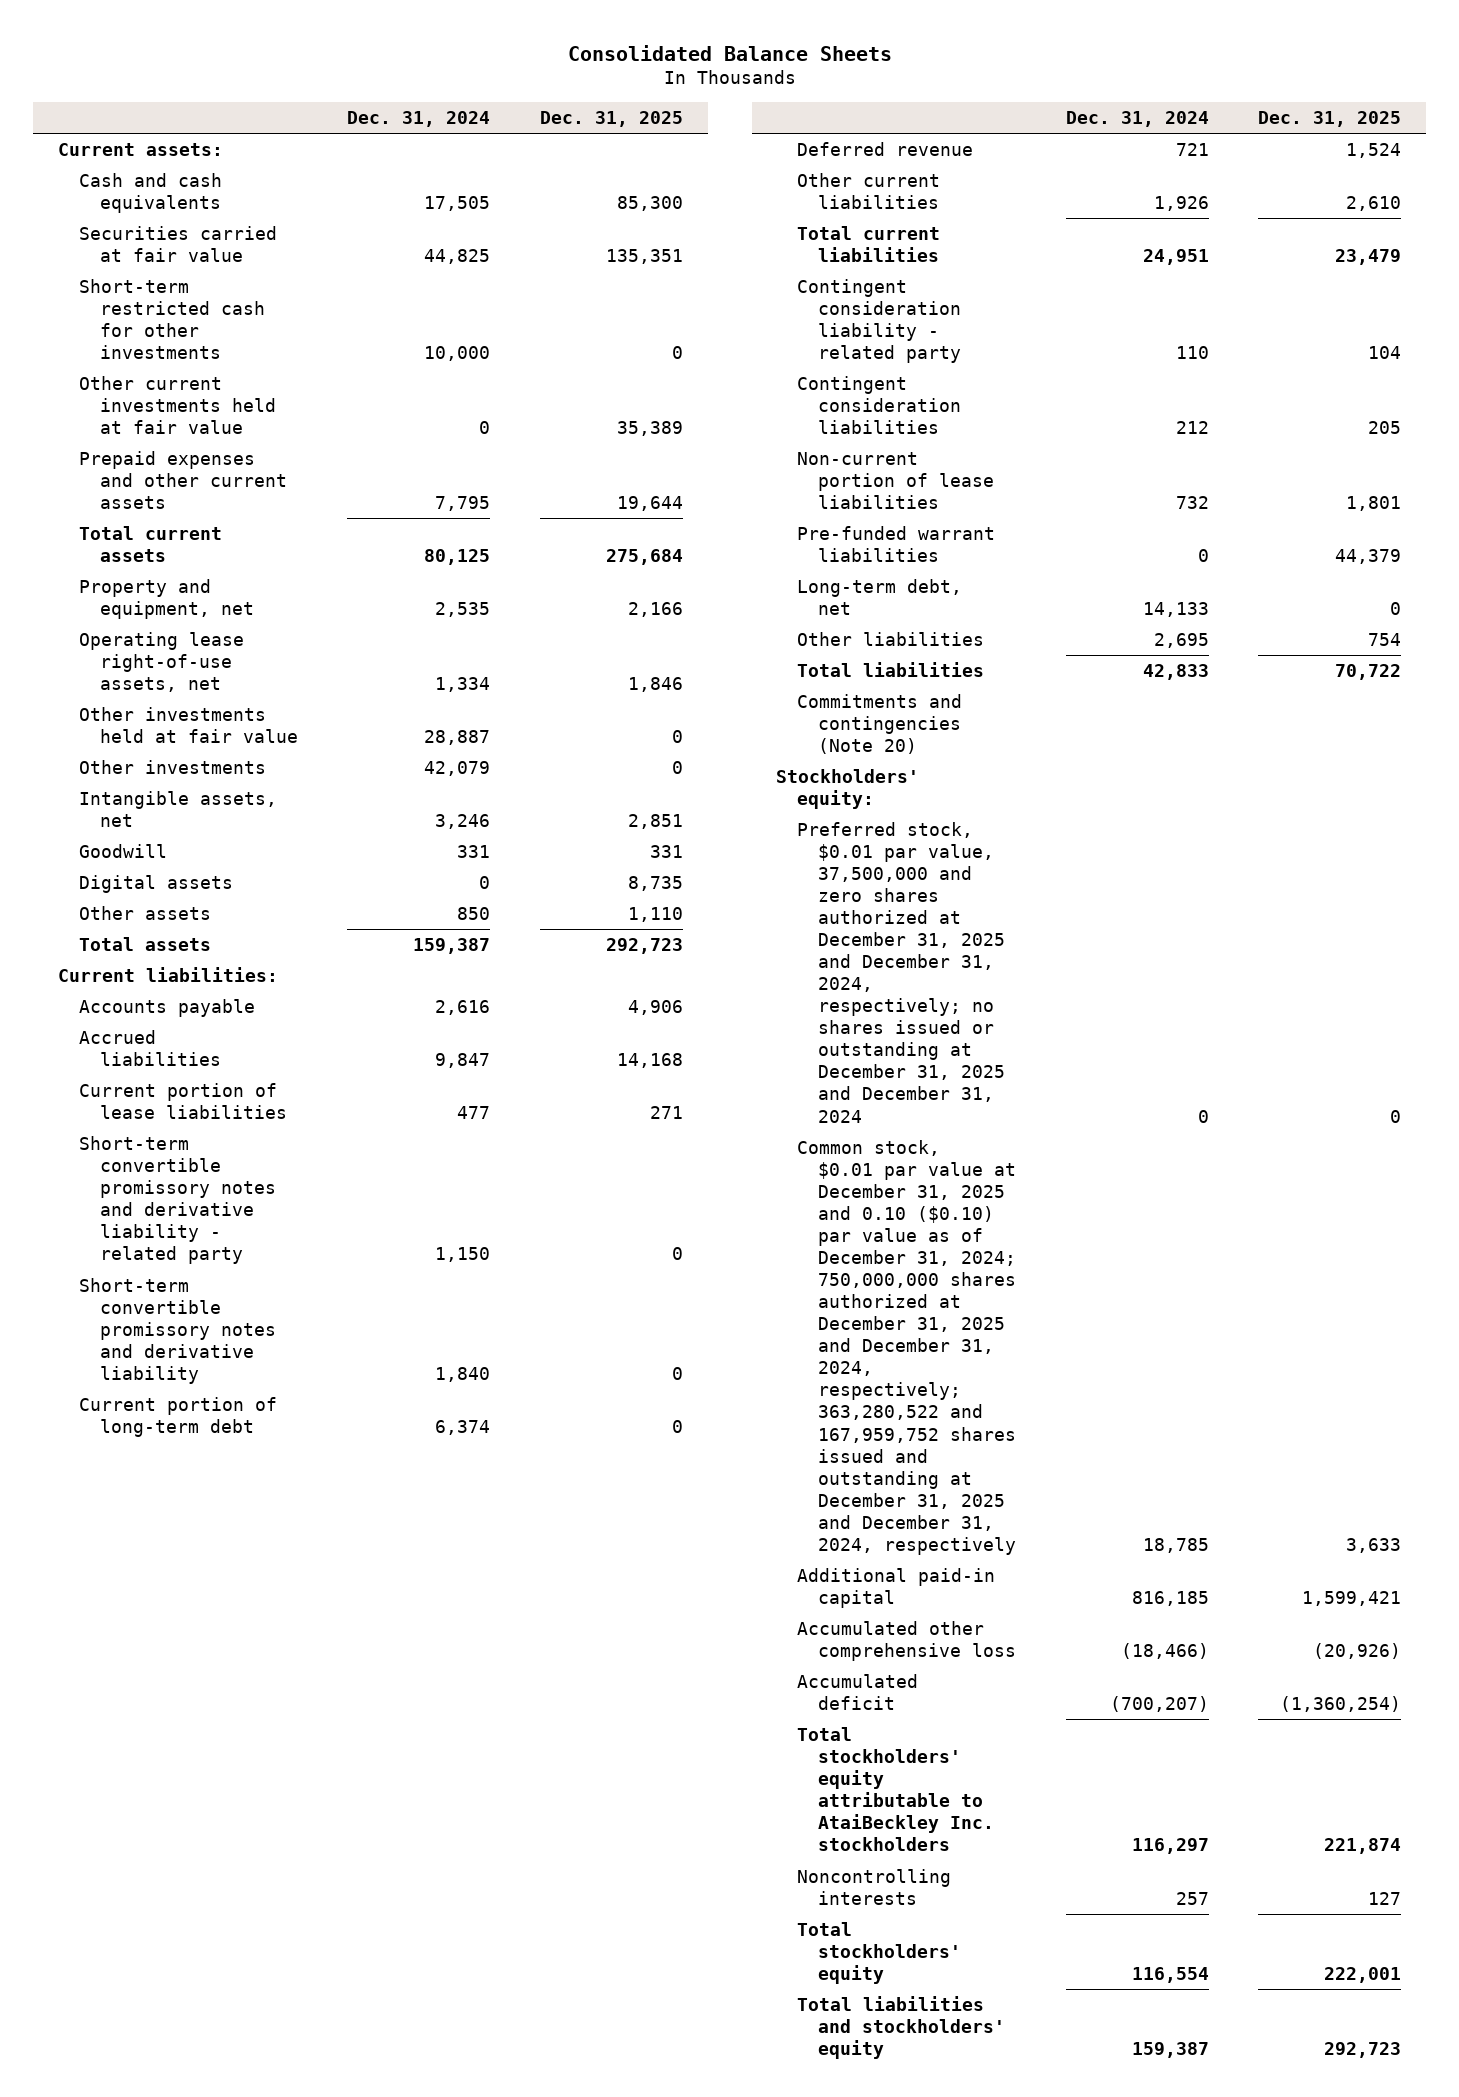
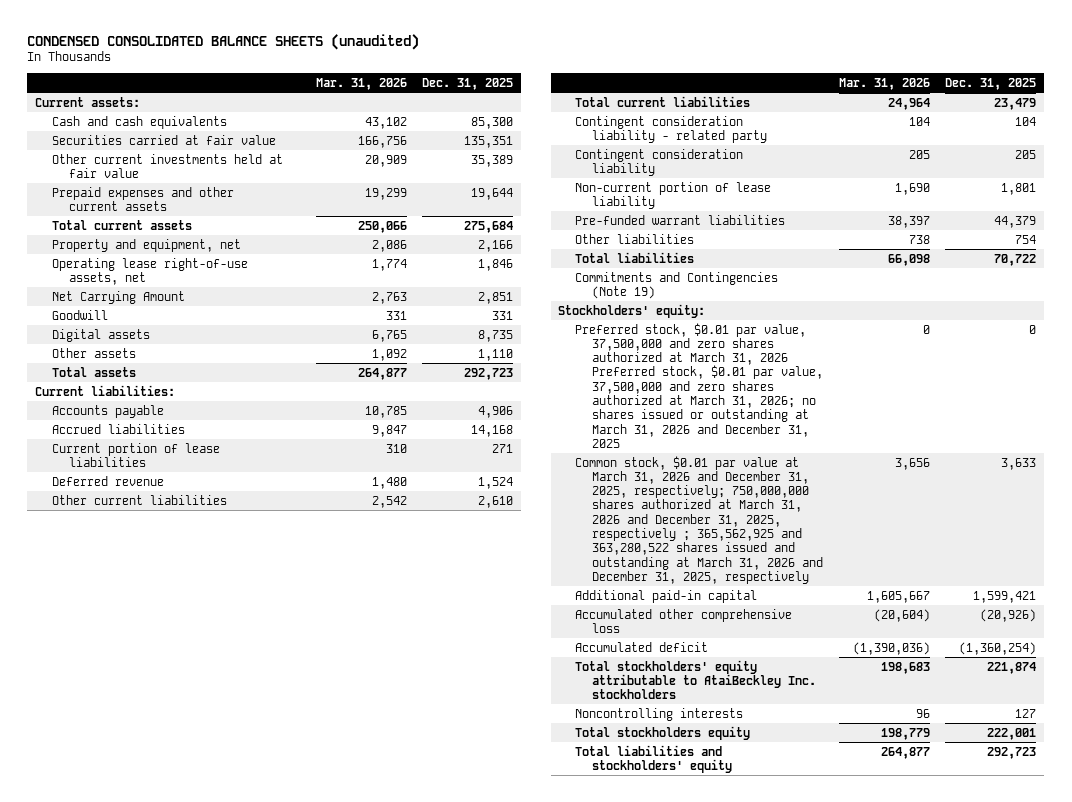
[567,44,892,61] Consolidated Balance Sheets -> [27,33,420,50] CONDENSED CONSOLIDATED BALANCE SHEETS (unaudited)
[347,110,491,127] Dec. 31, 2024 -> none
none -> [315,77,407,90] Mar. 31, 2026
[78,279,265,360] Short-term restricted cash for other investments -> none
[78,707,298,744] Other investments held at fair value -> none
[78,760,266,775] Other investments -> none
[78,791,277,828] Intangible assets, net -> [52,290,186,304] Net Carrying Amount
[78,1136,276,1265] Short-term convertible promissory notes and derivative liability - related party -> none
[78,1278,276,1385] Short-term convertible promissory notes and derivative liability -> none
[78,1397,277,1438] Current portion of long-term debt -> none
[797,376,961,435] Contingent consideration liabilities -> [575,148,744,176] Contingent consideration liability
[797,452,994,510] Non-current portion of lease liabilities -> [575,181,772,209] Non-current portion of lease liability
[797,579,963,616] Long-term debt, net -> none
[797,694,963,755] Commitments and contingencies (Note 20) -> [575,271,779,299] Commitments and Contingencies (Note 19)
[797,822,1005,1123] Preferred stock, $0.01 par value, 37,500,000 and zero shares authorized at December 31, 2025 and December 31, 2024, respectively; no shares issued or outstanding at December 31, 2025 and December 31, 2024 -> [575,322,824,449] Preferred stock, $0.01 par value, 37,500,000 and zero shares authorized at March 31, 2026 Preferred stock, $0.01 par value, 37,500,000 and zero shares authorized at March 31, 2026; no shares issued or outstanding at March 31, 2026 and December 31, 2025
[797,1140,1016,1555] Common stock, $0.01 par value at December 31, 2025 and 0.10 ($0.10) par value as of December 31, 2024; 750,000,000 shares authorized at December 31, 2025 and December 31, 2024, respectively; 363,280,522 and 167,959,752 shares issued and outstanding at December 31, 2025 and December 31, 2024, respectively -> [575,455,824,585] Common stock, $0.01 par value at March 31, 2026 and December 31, 2025, respectively; 750,000,000 shares authorized at March 31, 2026 and December 31, 2025, respectively ; 365,562,925 and 363,280,522 shares issued and outstanding at March 31, 2026 and December 31, 2025, respectively
[797,1922,961,1985] Total stockholders' equity -> [575,725,751,740] Total stockholders equity

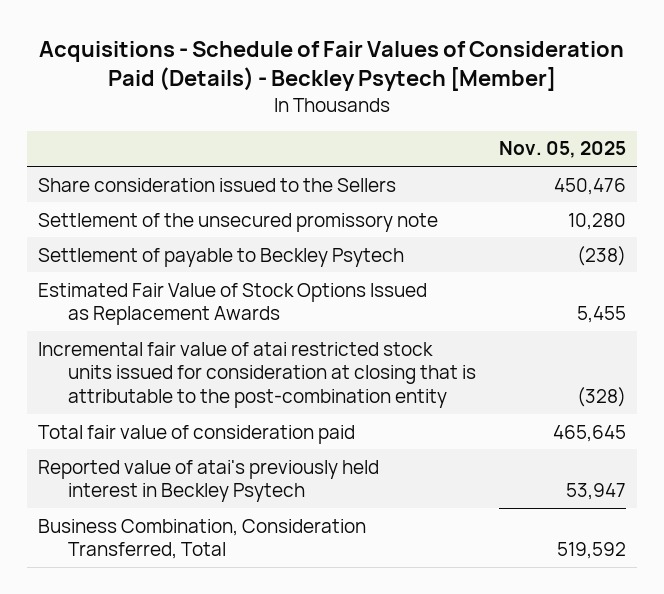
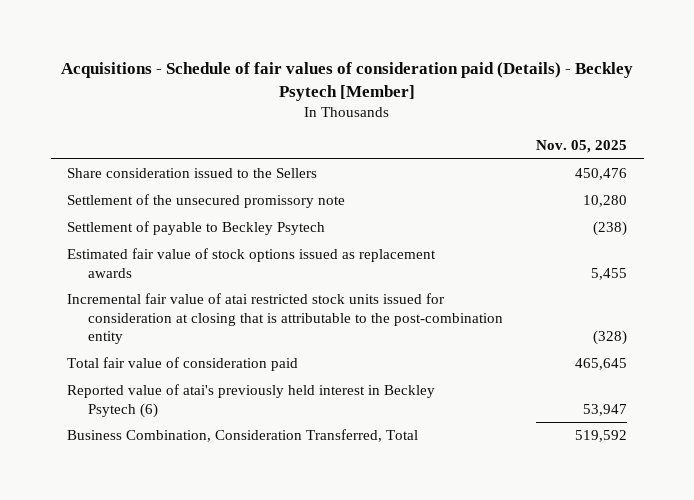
[39,40,625,92] Acquisitions - Schedule of Fair Values of Consideration Paid (Details) - Beckley Psytech [Member] -> [61,61,634,101] Acquisitions - Schedule of fair values of consideration paid (Details) - Beckley Psytech [Member]
[38,282,428,326] Estimated Fair Value of Stock Options Issued as Replacement Awards -> [67,248,437,278] Estimated fair value of stock options issued as replacement awards
[38,459,380,503] Reported value of atai's previously held interest in Beckley Psytech -> [67,384,436,418] Reported value of atai's previously held interest in Beckley Psytech (6)

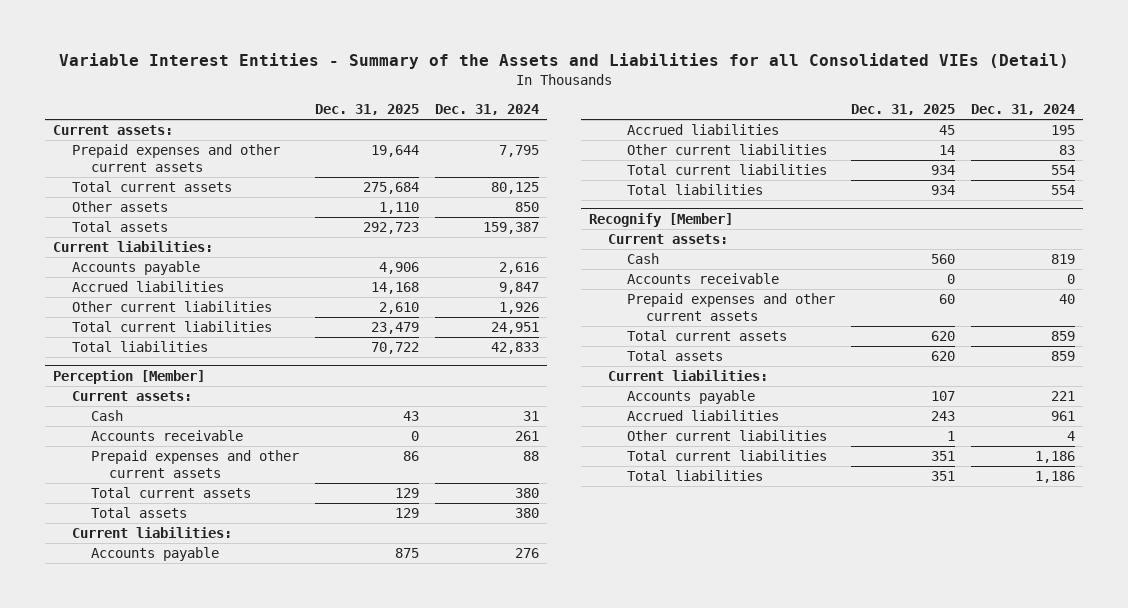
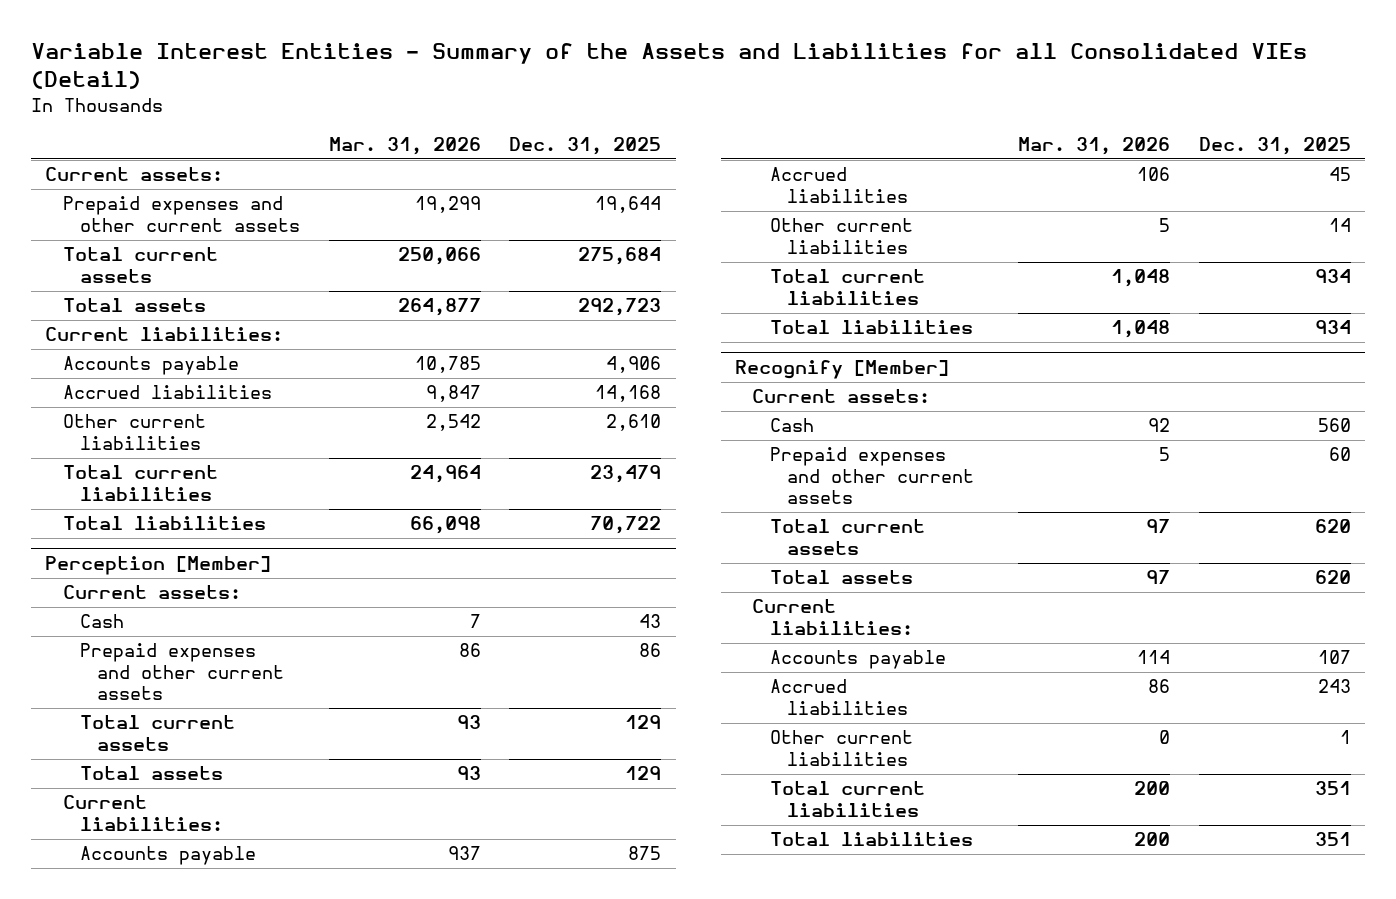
[434,104,539,116] Dec. 31, 2024 -> none
none -> [328,137,481,156] Mar. 31, 2026
[71,201,168,213] Other assets -> none
[90,430,243,442] Accounts receivable -> none
[626,273,779,285] Accounts receivable -> none

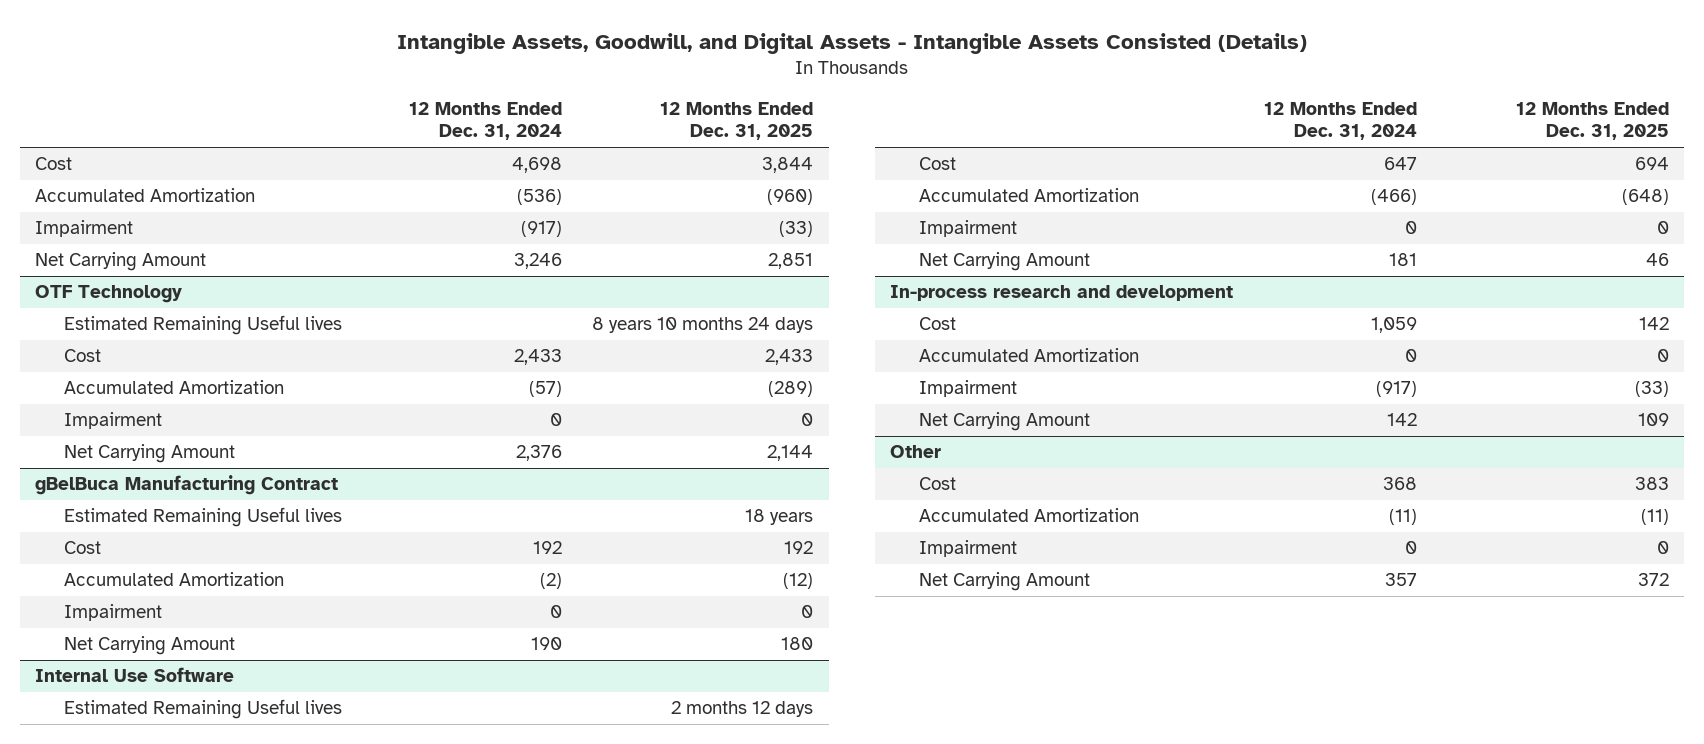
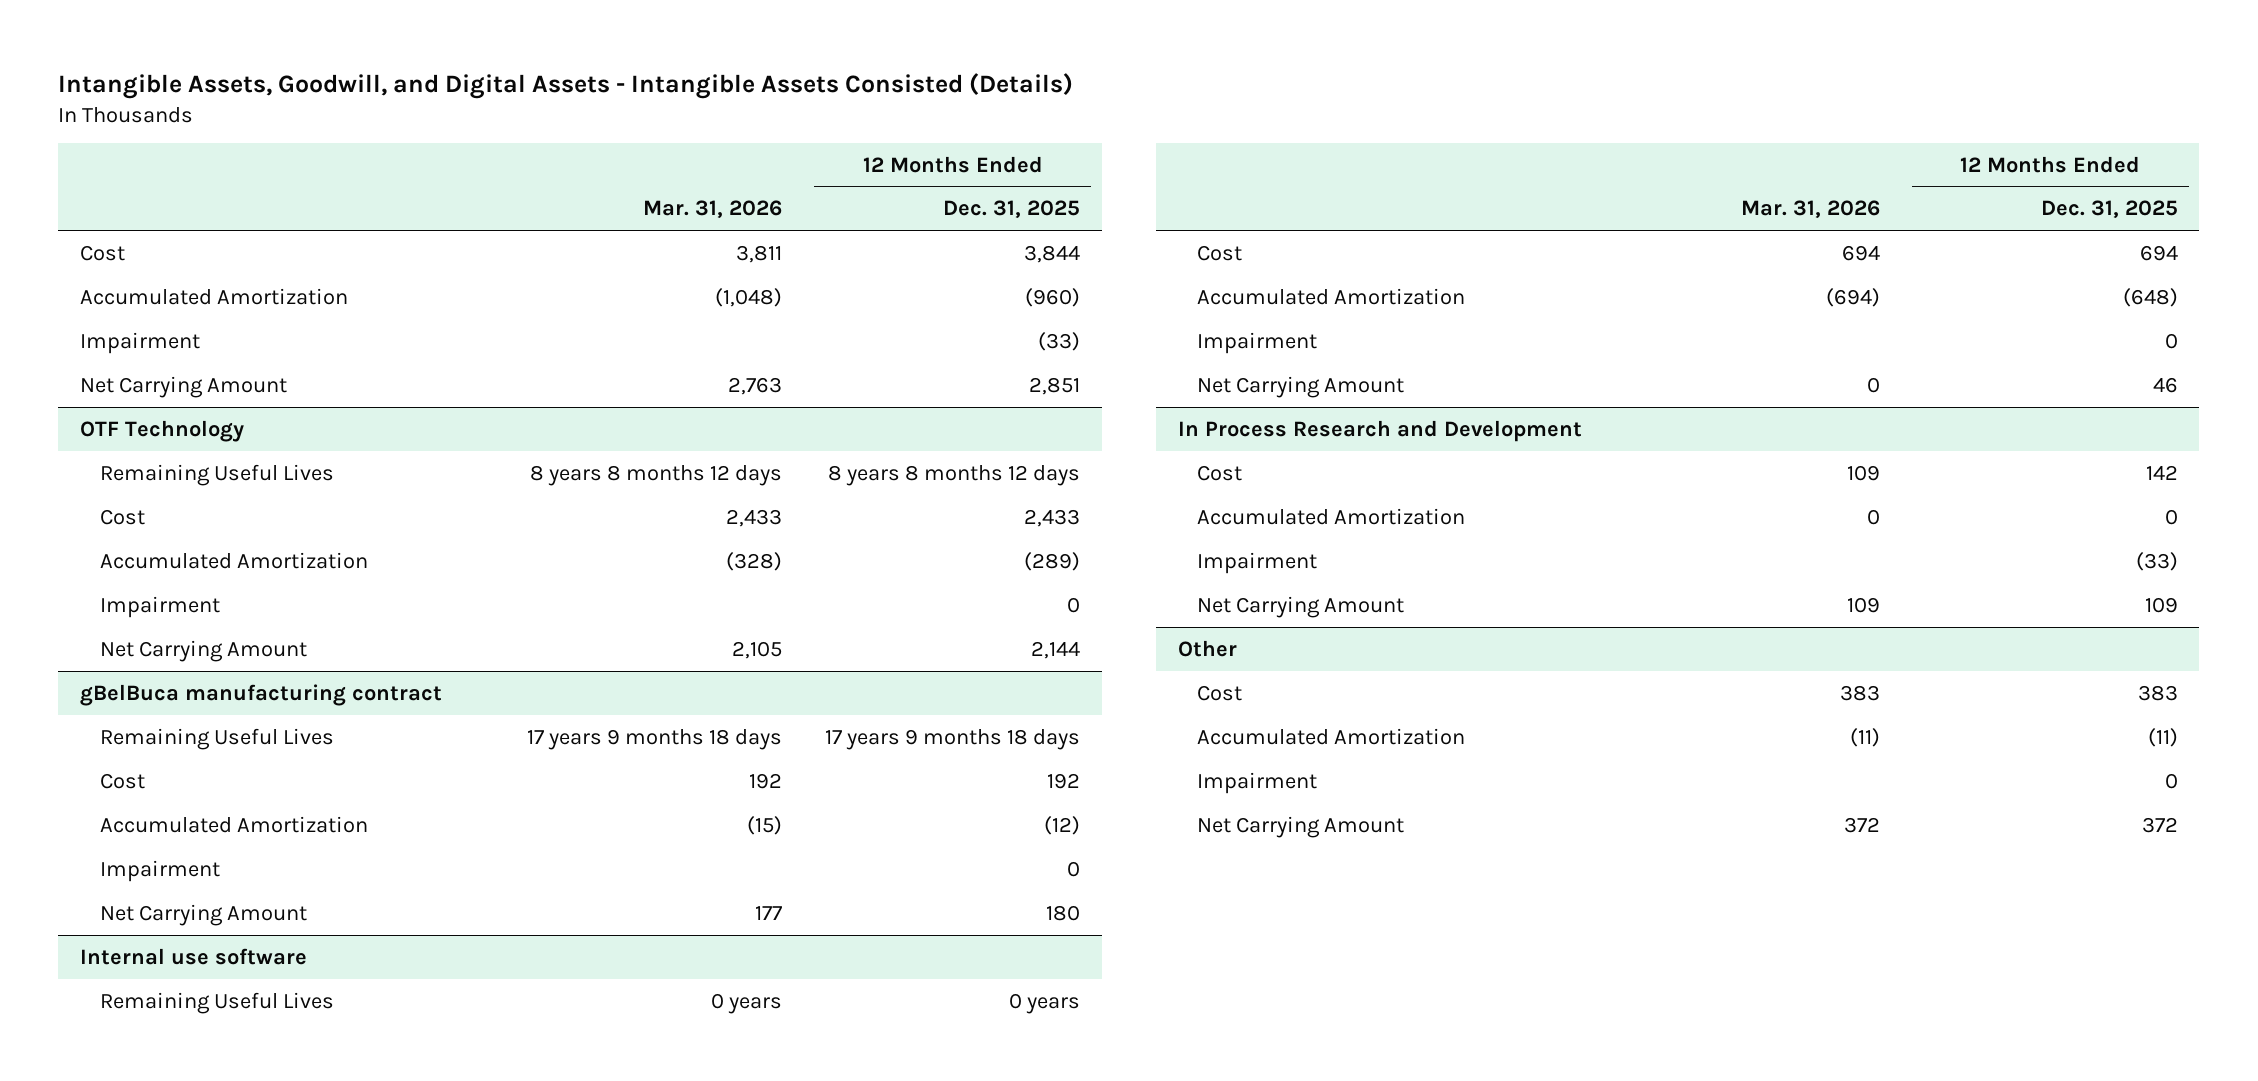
[408,101,562,141] 12 Months Ended Dec. 31, 2024 -> none
none -> [643,200,783,219] Mar. 31, 2026
[64,315,343,336] Estimated Remaining Useful lives -> [99,463,334,486] Remaining Useful Lives
[592,317,814,334] 8 years 10 months 24 days -> [828,464,1081,486] 8 years 8 months 12 days
[35,475,339,496] gBelBuca Manufacturing Contract -> [79,683,442,706] gBelBuca manufacturing contract
[64,507,343,528] Estimated Remaining Useful lives -> [99,727,334,750] Remaining Useful Lives
[745,509,814,526] 18 years -> [825,728,1081,750] 17 years 9 months 18 days
[35,667,235,683] Internal Use Software -> [79,947,307,965] Internal use software
[64,699,343,720] Estimated Remaining Useful lives -> [99,991,334,1014] Remaining Useful Lives
[671,701,814,718] 2 months 12 days -> [1009,992,1081,1014] 0 years
[890,285,1234,302] In-process research and development -> [1177,419,1582,442] In Process Research and Development

